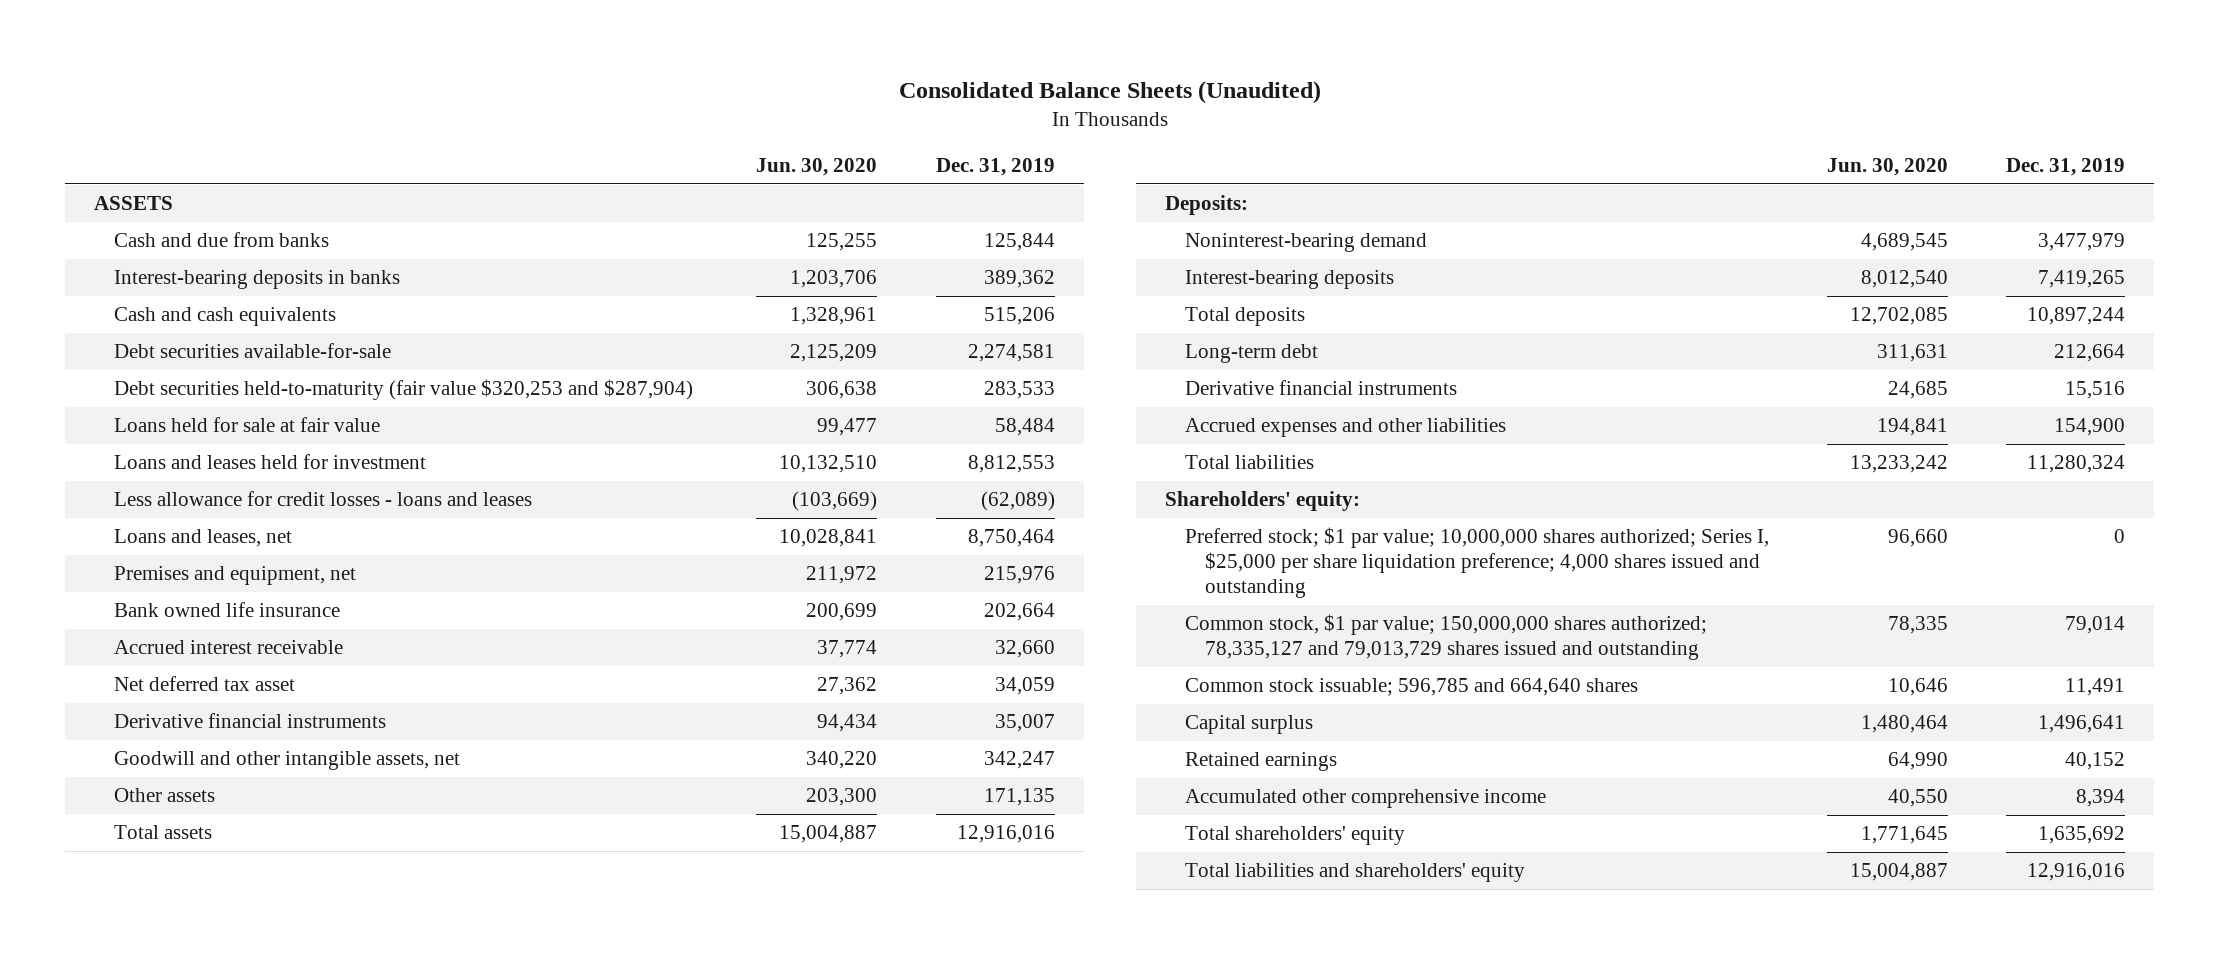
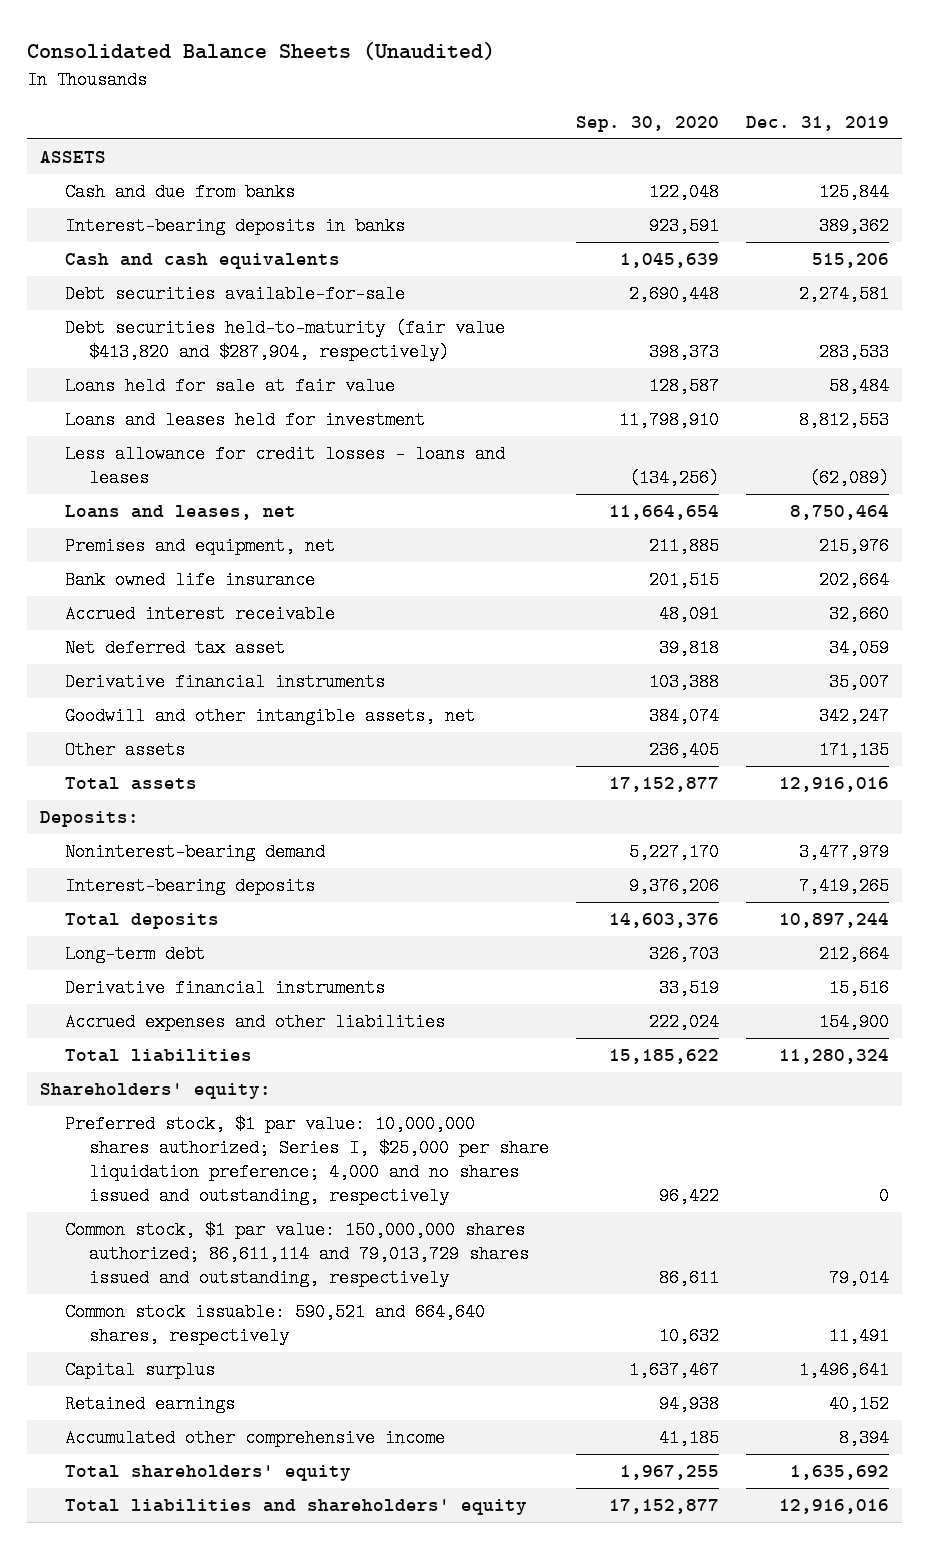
[756,157,878,176] Jun. 30, 2020 -> none
none -> [575,115,719,132] Sep. 30, 2020
[114,379,694,401] Debt securities held-to-maturity (fair value $320,253 and $287,904) -> [64,319,505,362] Debt securities held-to-maturity (fair value $413,820 and $287,904, respectively)
[1184,527,1769,598] Preferred stock; $1 par value; 10,000,000 shares authorized; Series I, $25,000 per share liquidation preference; 4,000 shares issued and outstanding -> [64,1115,549,1206] Preferred stock, $1 par value: 10,000,000 shares authorized; Series I, $25,000 per share liquidation preference; 4,000 and no shares issued and outstanding, respectively
[1184,614,1707,661] Common stock, $1 par value; 150,000,000 shares authorized; 78,335,127 and 79,013,729 shares issued and outstanding -> [64,1221,529,1288] Common stock, $1 par value: 150,000,000 shares authorized; 86,611,114 and 79,013,729 shares issued and outstanding, respectively
[1184,678,1638,697] Common stock issuable; 596,785 and 664,640 shares -> [64,1303,485,1346] Common stock issuable: 590,521 and 664,640 shares, respectively

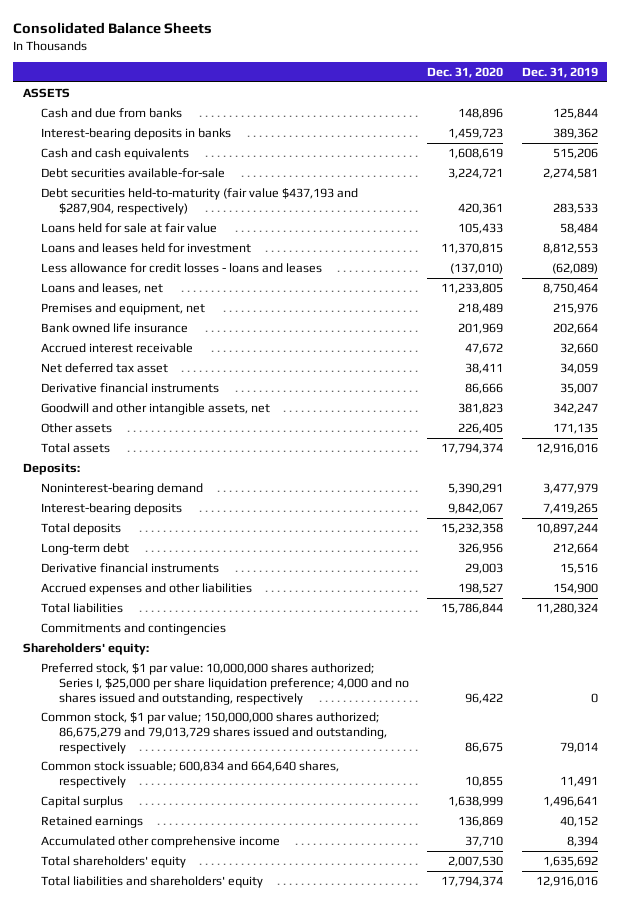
[27,41,496,60] Consolidated Balance Sheets (Unaudited) -> [13,21,213,34] Consolidated Balance Sheets
[575,115,719,132] Sep. 30, 2020 -> none
none -> [427,67,504,79] Dec. 31, 2020
[64,319,505,362] Debt securities held-to-maturity (fair value $413,820 and $287,904, respectively) -> [40,187,358,215] Debt securities held-to-maturity (fair value $437,193 and $287,904, respectively)
none -> [40,622,226,635] Commitments and contingencies
[64,1221,529,1288] Common stock, $1 par value: 150,000,000 shares authorized; 86,611,114 and 79,013,729 shares issued and outstanding, respectively -> [40,711,387,754] Common stock, $1 par value; 150,000,000 shares authorized; 86,675,279 and 79,013,729 shares issued and outstanding, respectively
[64,1303,485,1346] Common stock issuable: 590,521 and 664,640 shares, respectively -> [40,760,339,788] Common stock issuable; 600,834 and 664,640 shares, respectively

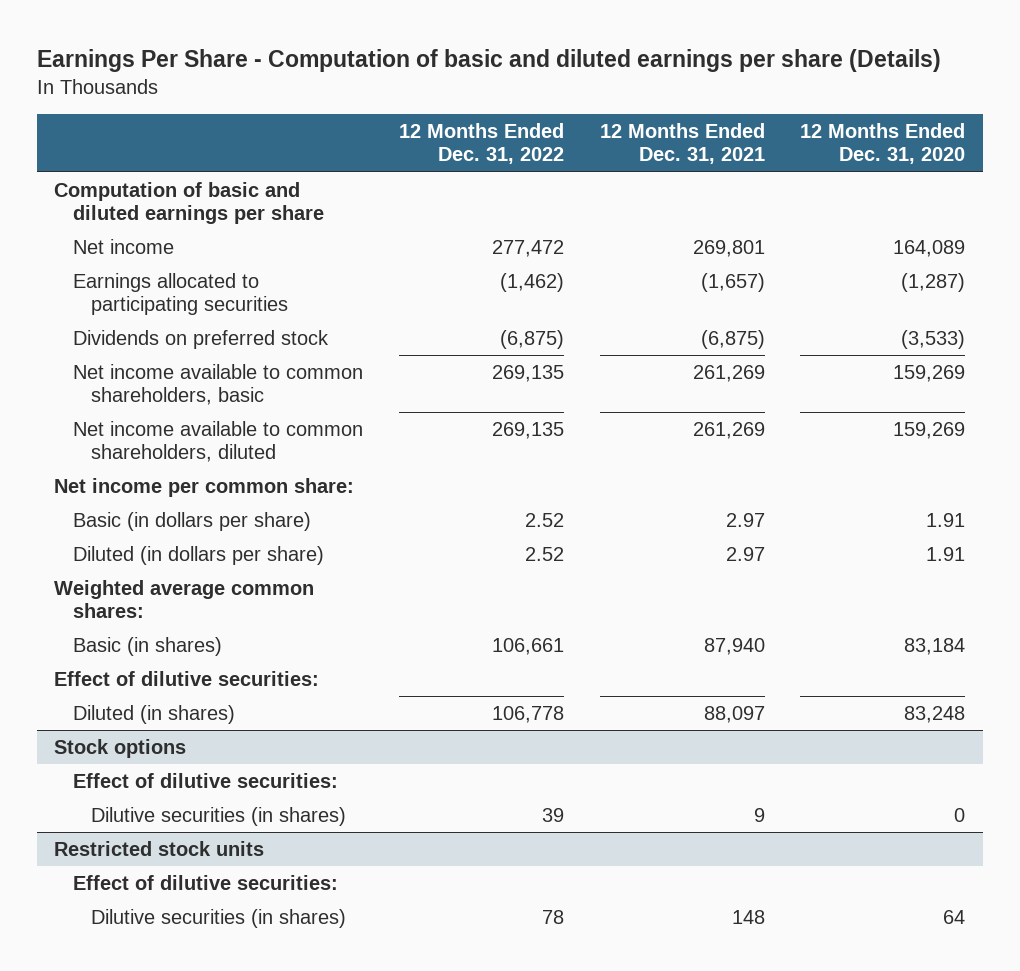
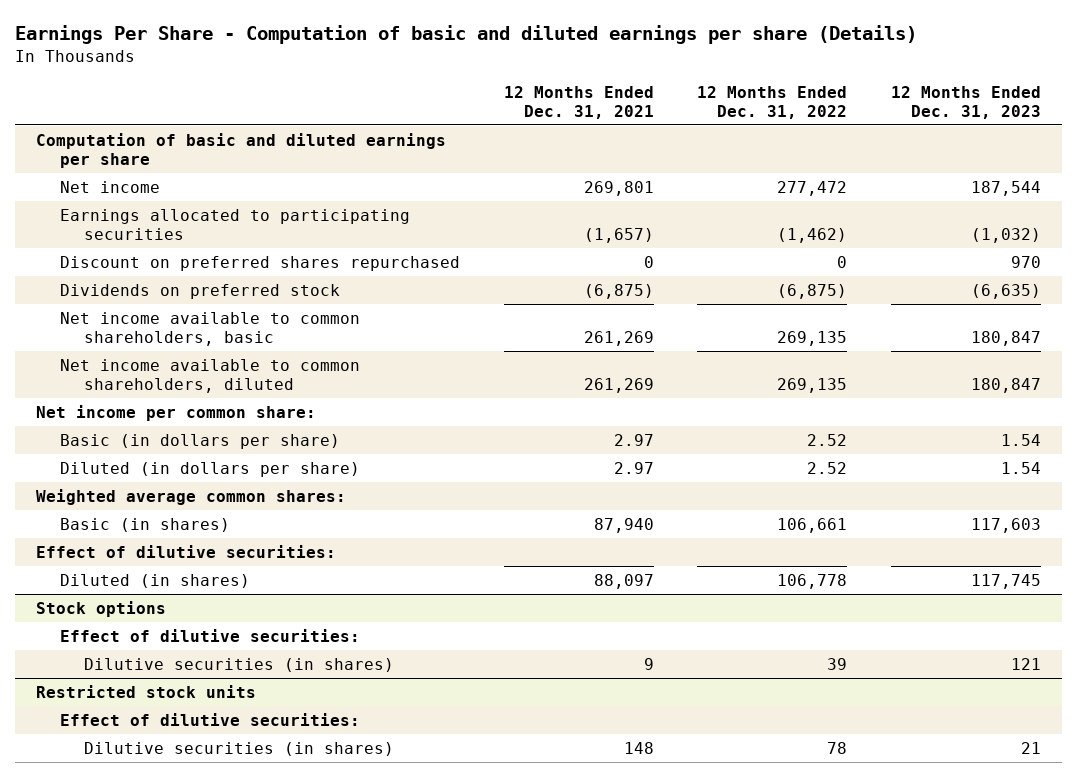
[800,122,966,165] 12 Months Ended Dec. 31, 2020 -> none
none -> [890,85,1041,119] 12 Months Ended Dec. 31, 2023
none -> [60,255,461,271] Discount on preferred shares repurchased

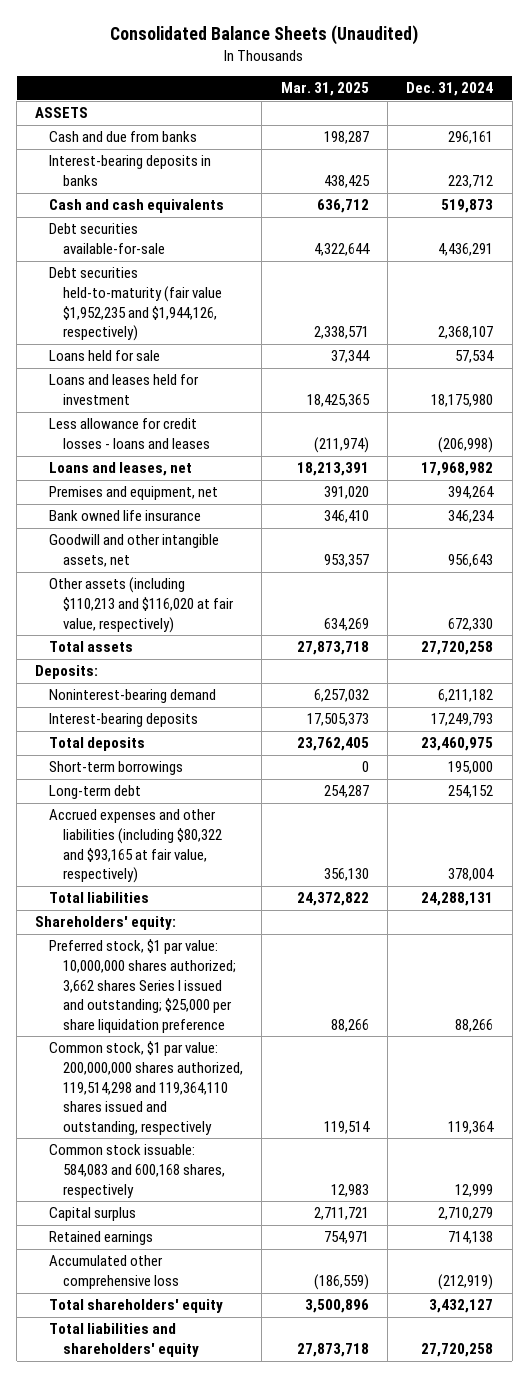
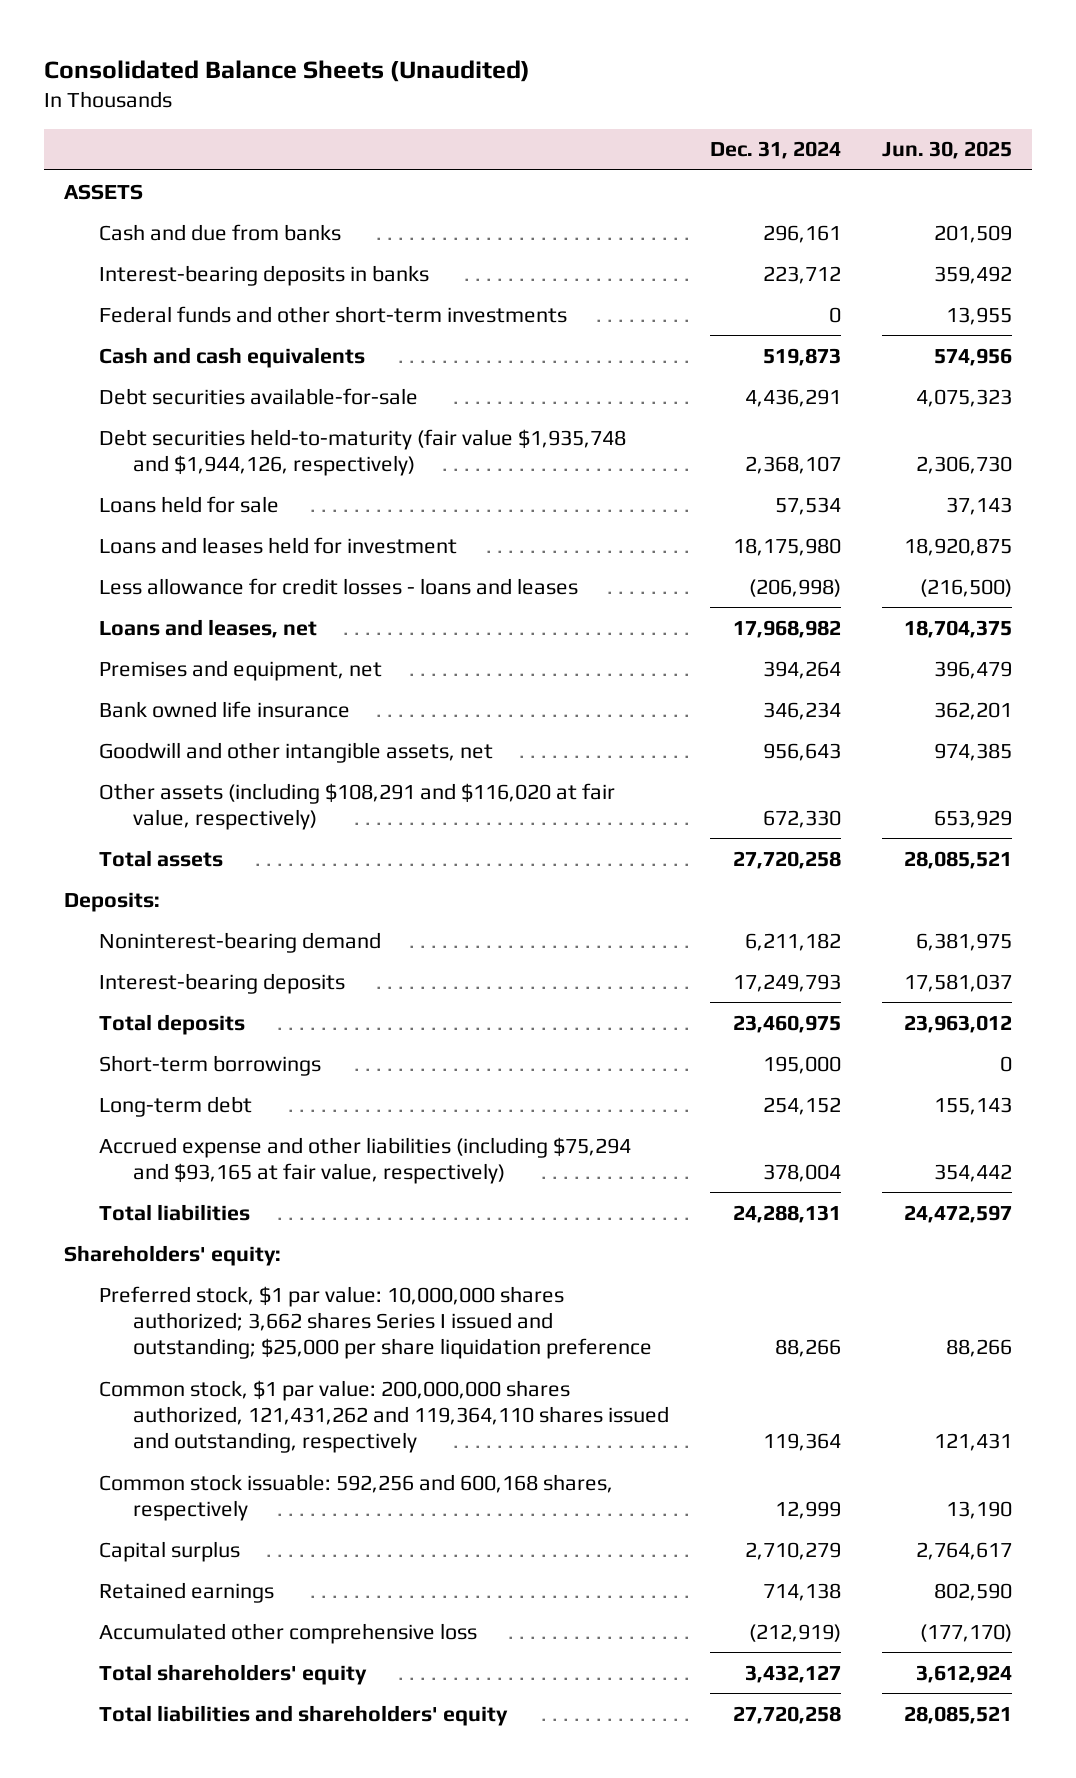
[280,82,369,97] Mar. 31, 2025 -> none
none -> [881,141,1012,160] Jun. 30, 2025
none -> [98,305,567,323] Federal funds and other short-term investments
[49,267,223,342] Debt securities held-to-maturity (fair value $1,952,235 and $1,944,126, respectively) -> [98,428,626,476] Debt securities held-to-maturity (fair value $1,935,748 and $1,944,126, respectively)
[49,577,235,633] Other assets (including $110,213 and $116,020 at fair value, respectively) -> [98,782,615,830] Other assets (including $108,291 and $116,020 at fair value, respectively)
[49,809,223,884] Accrued expenses and other liabilities (including $80,322 and $93,165 at fair value, respectively) -> [98,1136,631,1184] Accrued expense and other liabilities (including $75,294 and $93,165 at fair value, respectively)
[49,1041,244,1135] Common stock, $1 par value: 200,000,000 shares authorized, 119,514,298 and 119,364,110 shares issued and outstanding, respectively -> [98,1379,670,1454] Common stock, $1 par value: 200,000,000 shares authorized, 121,431,262 and 119,364,110 shares issued and outstanding, respectively
[49,1144,226,1198] Common stock issuable: 584,083 and 600,168 shares, respectively -> [98,1473,613,1521] Common stock issuable: 592,256 and 600,168 shares, respectively

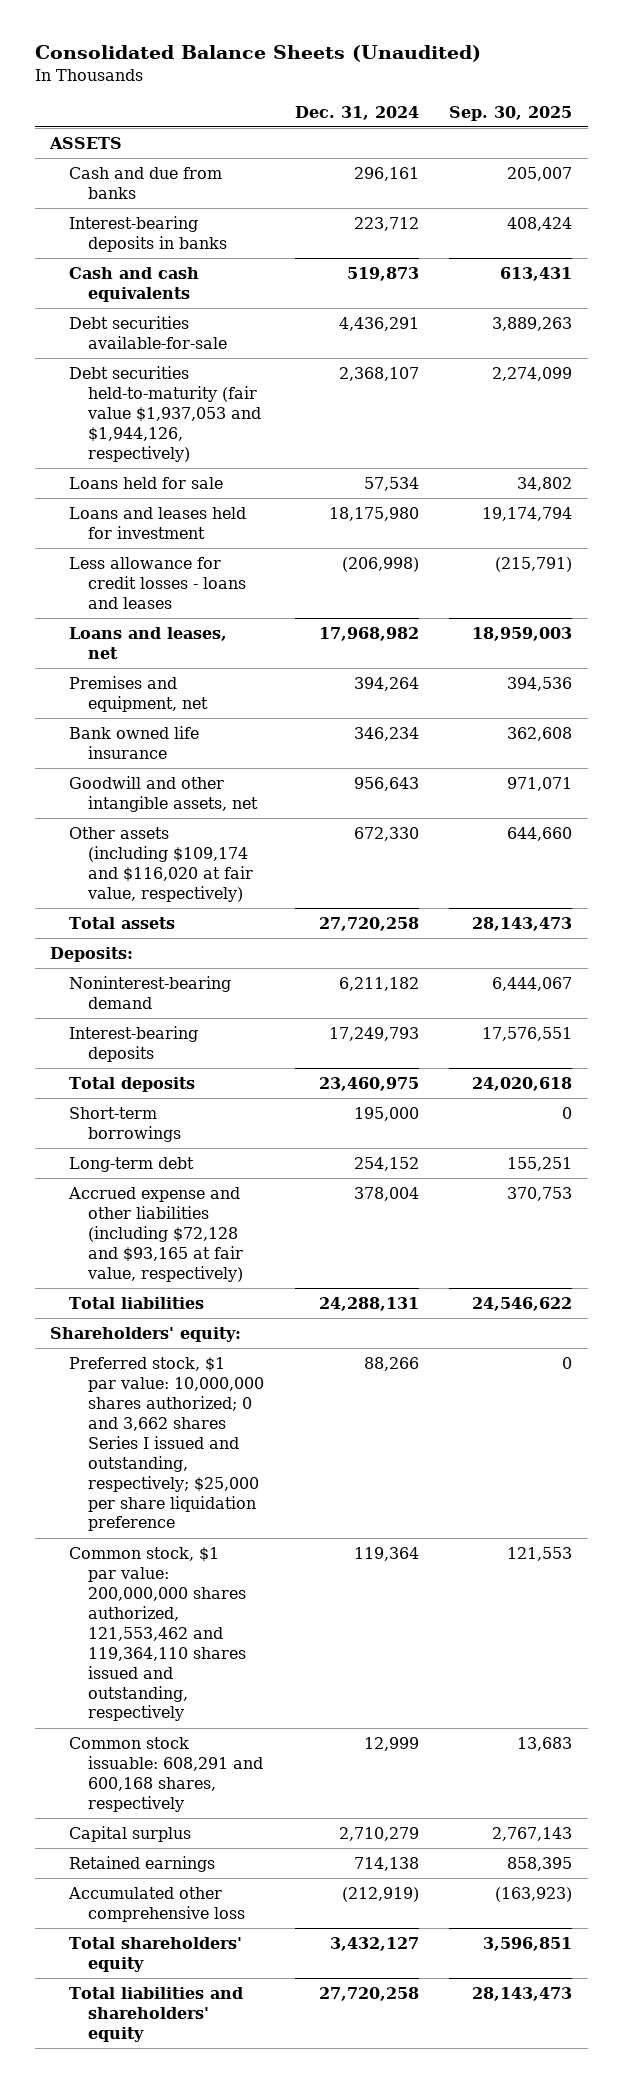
[881,141,1012,160] Jun. 30, 2025 -> none
none -> [449,105,573,121] Sep. 30, 2025
[98,305,567,323] Federal funds and other short-term investments -> none
[98,428,626,476] Debt securities held-to-maturity (fair value $1,935,748 and $1,944,126, respectively) -> [69,365,262,462] Debt securities held-to-maturity (fair value $1,937,053 and $1,944,126, respectively)
[98,782,615,830] Other assets (including $108,291 and $116,020 at fair value, respectively) -> [69,826,254,902] Other assets (including $109,174 and $116,020 at fair value, respectively)
[98,1136,631,1184] Accrued expense and other liabilities (including $75,294 and $93,165 at fair value, respectively) -> [68,1186,244,1282] Accrued expense and other liabilities (including $72,128 and $93,165 at fair value, respectively)
[98,1285,653,1360] Preferred stock, $1 par value: 10,000,000 shares authorized; 3,662 shares Series I issued and outstanding; $25,000 per share liquidation preference -> [69,1356,265,1532] Preferred stock, $1 par value: 10,000,000 shares authorized; 0 and 3,662 shares Series I issued and outstanding, respectively; $25,000 per share liquidation preference
[98,1379,670,1454] Common stock, $1 par value: 200,000,000 shares authorized, 121,431,262 and 119,364,110 shares issued and outstanding, respectively -> [69,1546,247,1722] Common stock, $1 par value: 200,000,000 shares authorized, 121,553,462 and 119,364,110 shares issued and outstanding, respectively
[98,1473,613,1521] Common stock issuable: 592,256 and 600,168 shares, respectively -> [69,1736,264,1812] Common stock issuable: 608,291 and 600,168 shares, respectively

